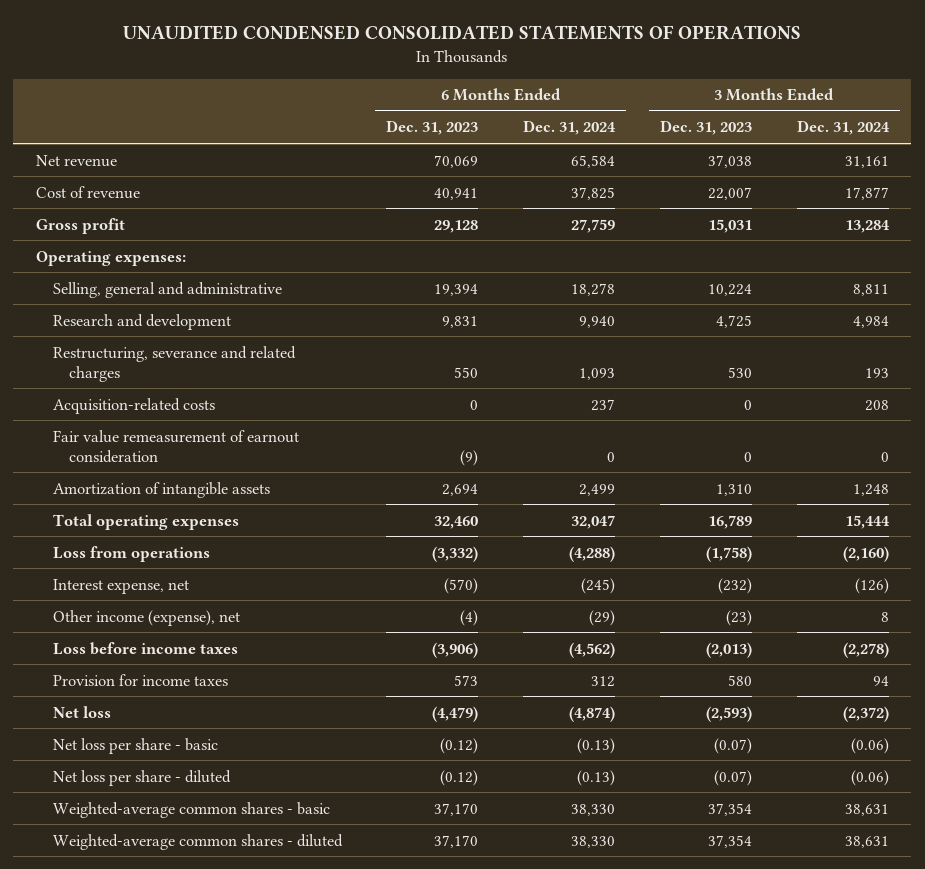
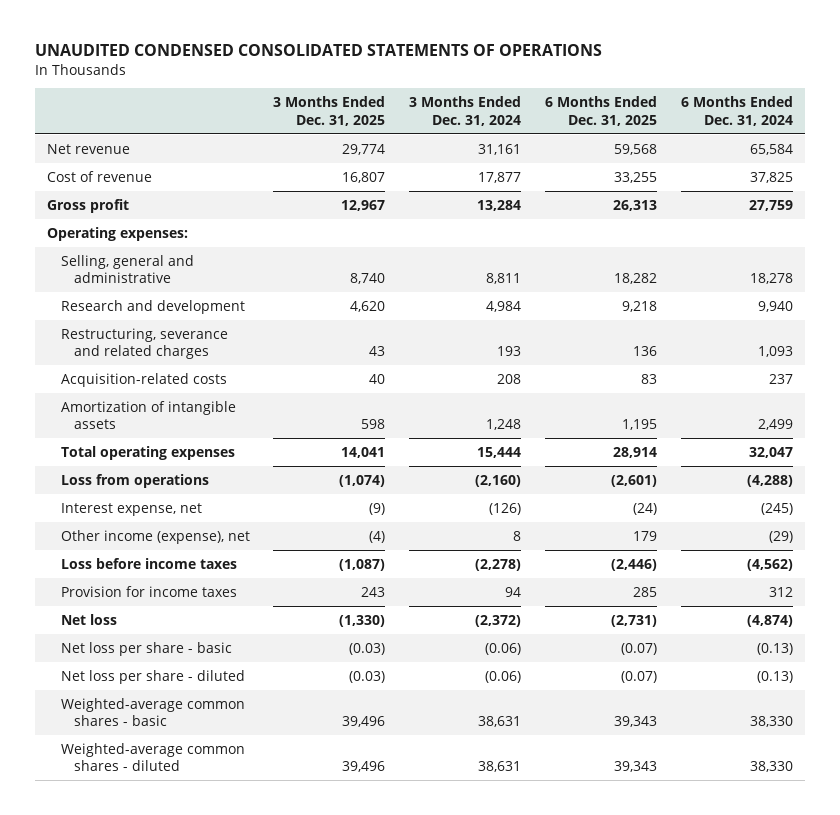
[386,120,479,136] Dec. 31, 2023 -> none
[659,120,752,136] Dec. 31, 2023 -> none
none -> [273,96,386,126] 3 Months Ended Dec. 31, 2025
none -> [545,96,658,126] 6 Months Ended Dec. 31, 2025
[52,429,299,463] Fair value remeasurement of earnout consideration -> none

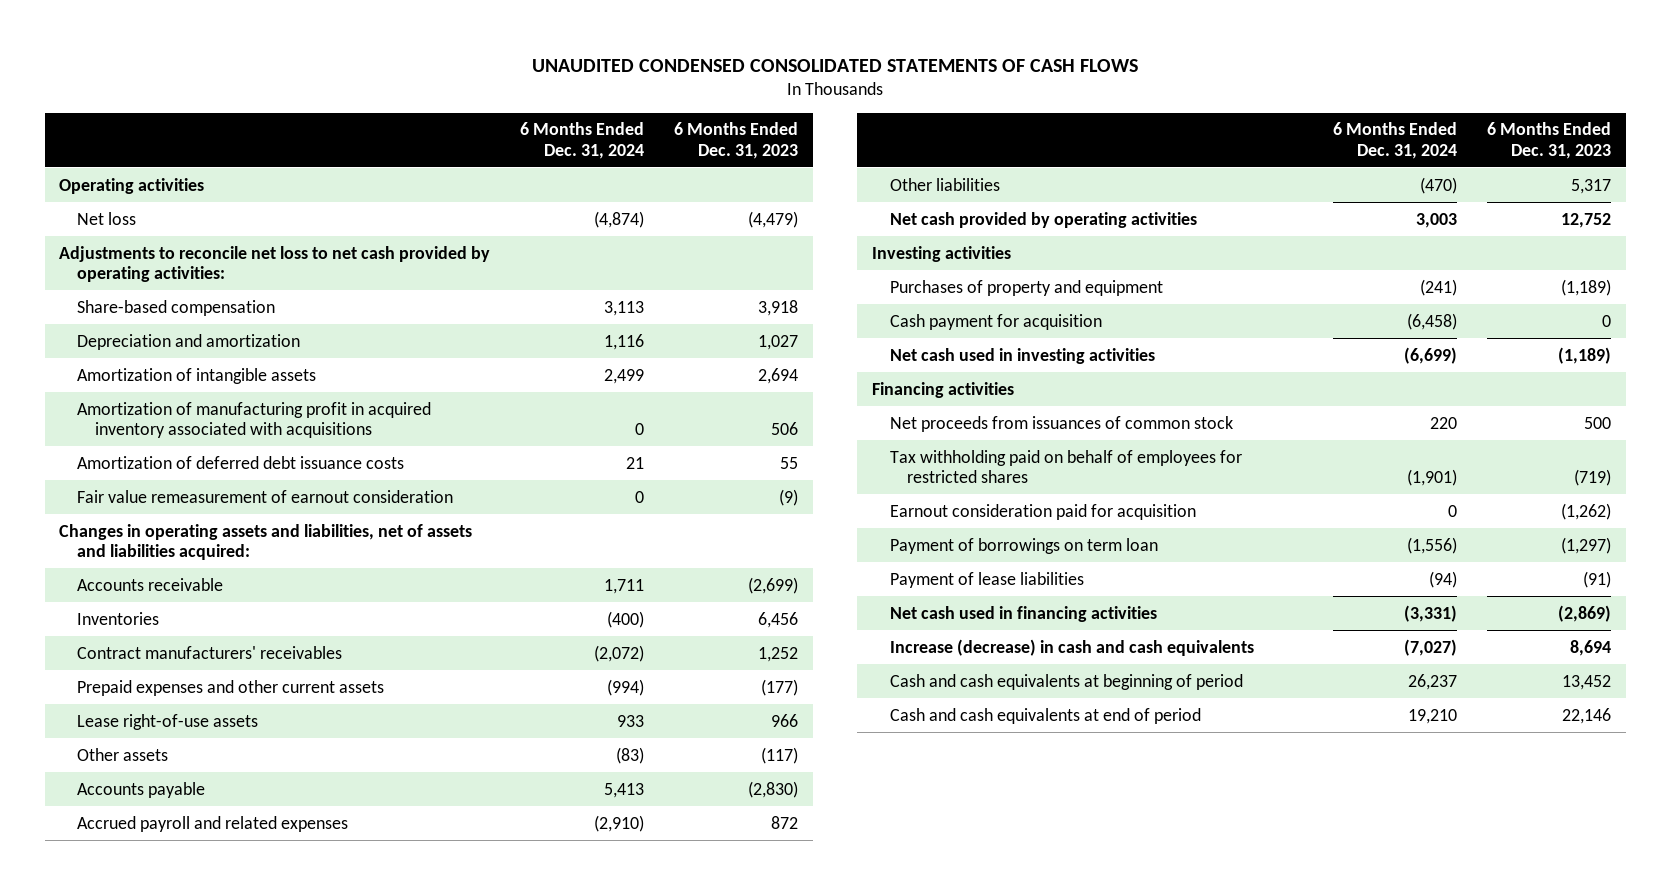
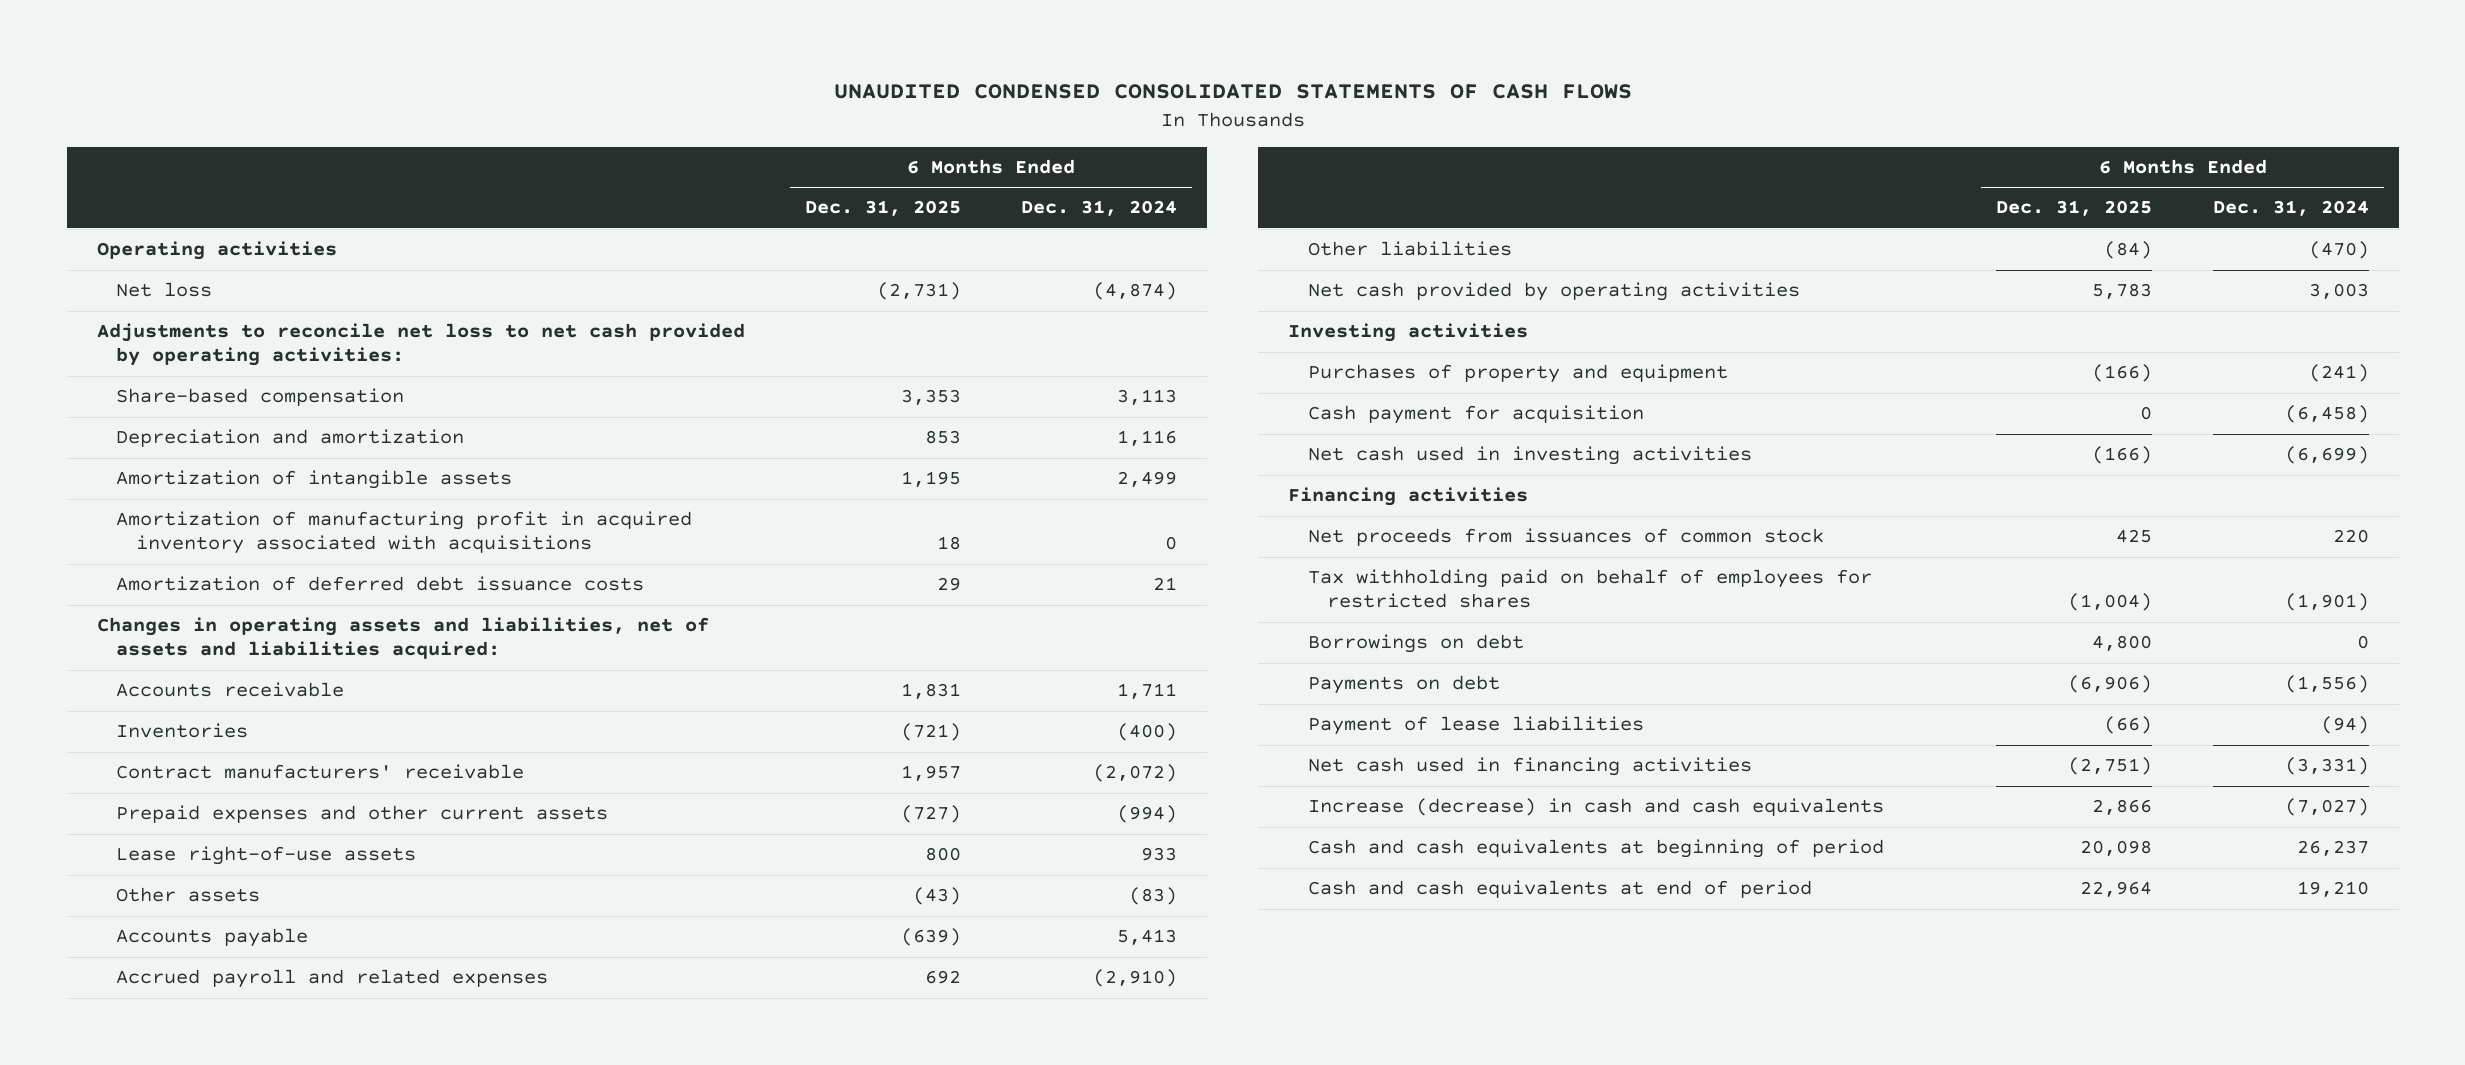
[674,122,799,159] 6 Months Ended Dec. 31, 2023 -> none
none -> [804,200,961,217] Dec. 31, 2025
[77,489,454,503] Fair value remeasurement of earnout consideration -> none
[77,645,343,659] Contract manufacturers' receivables -> [116,764,525,780] Contract manufacturers' receivable
[889,503,1196,520] Earnout consideration paid for acquisition -> none
none -> [1307,634,1524,654] Borrowings on debt
[889,537,1158,554] Payment of borrowings on term loan -> [1307,675,1500,695] Payments on debt

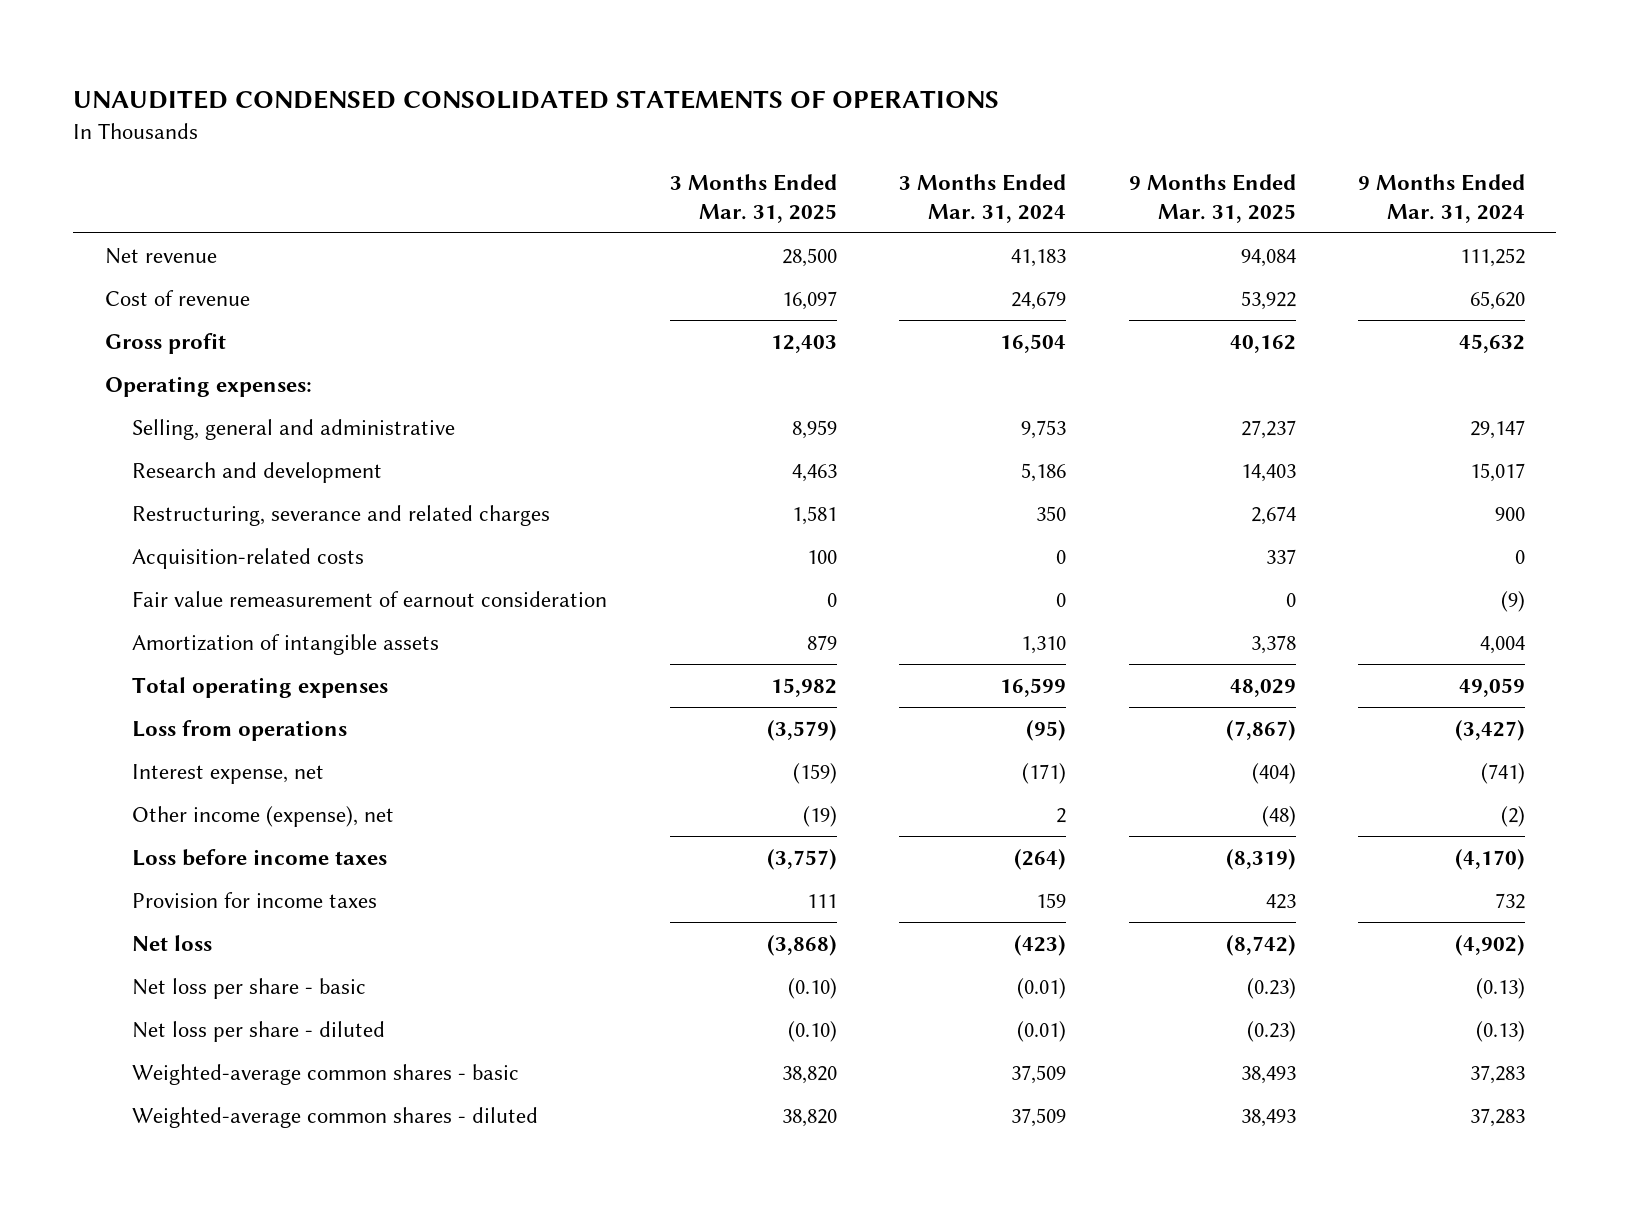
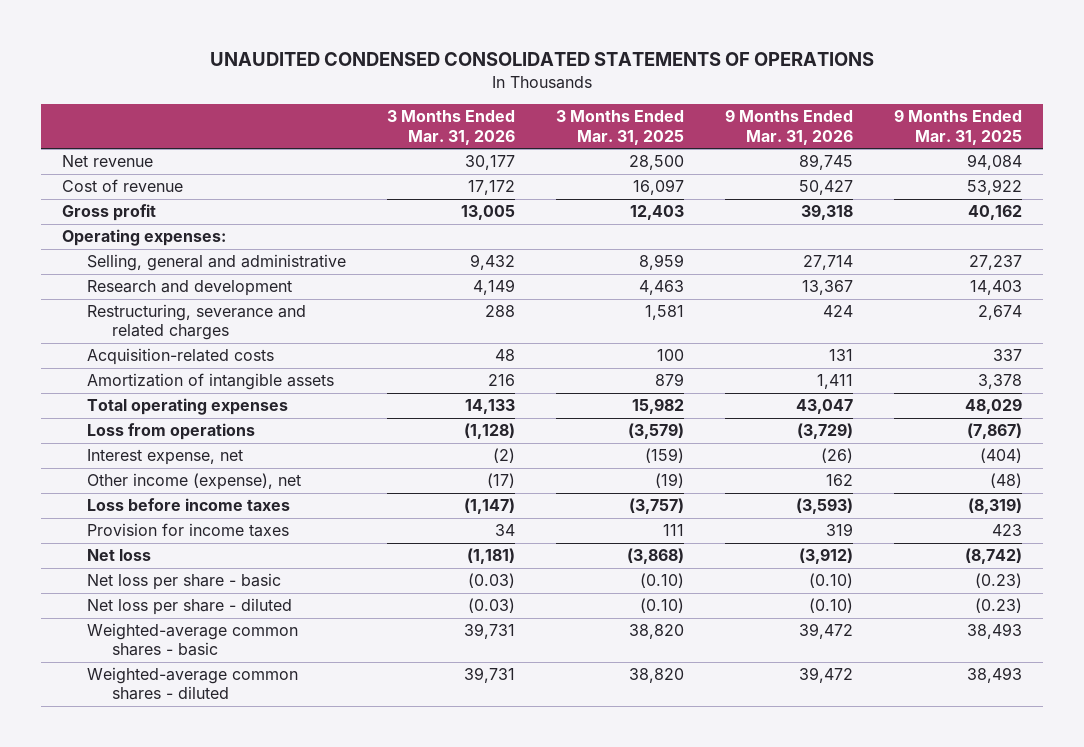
[899,173,1067,223] 3 Months Ended Mar. 31, 2024 -> none
[1358,173,1526,223] 9 Months Ended Mar. 31, 2024 -> none
none -> [386,110,515,145] 3 Months Ended Mar. 31, 2026
none -> [725,109,854,145] 9 Months Ended Mar. 31, 2026
[132,590,608,607] Fair value remeasurement of earnout consideration -> none

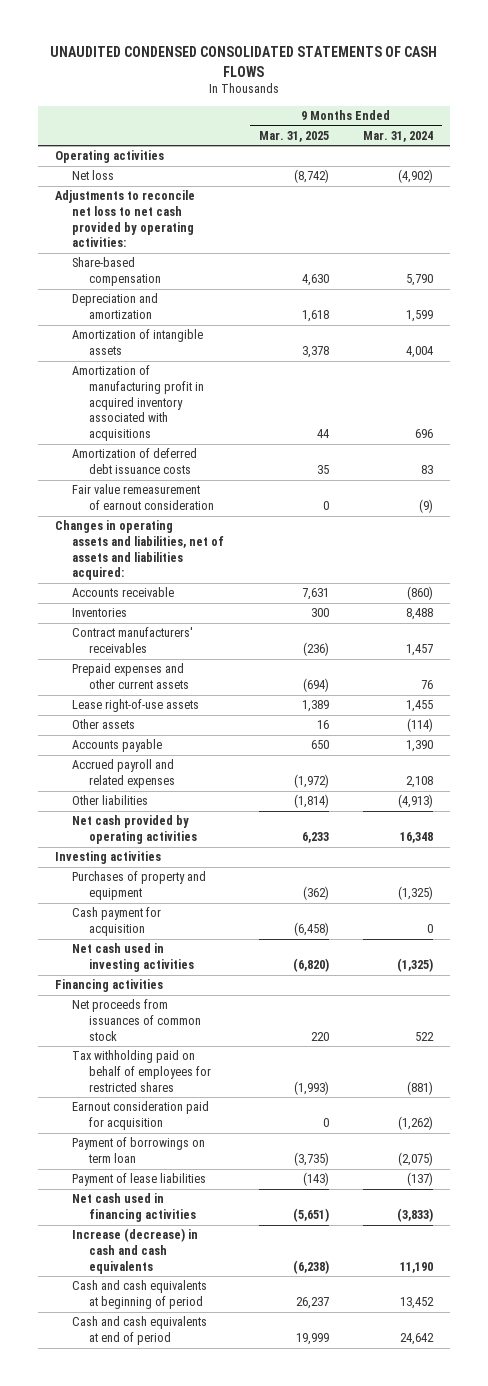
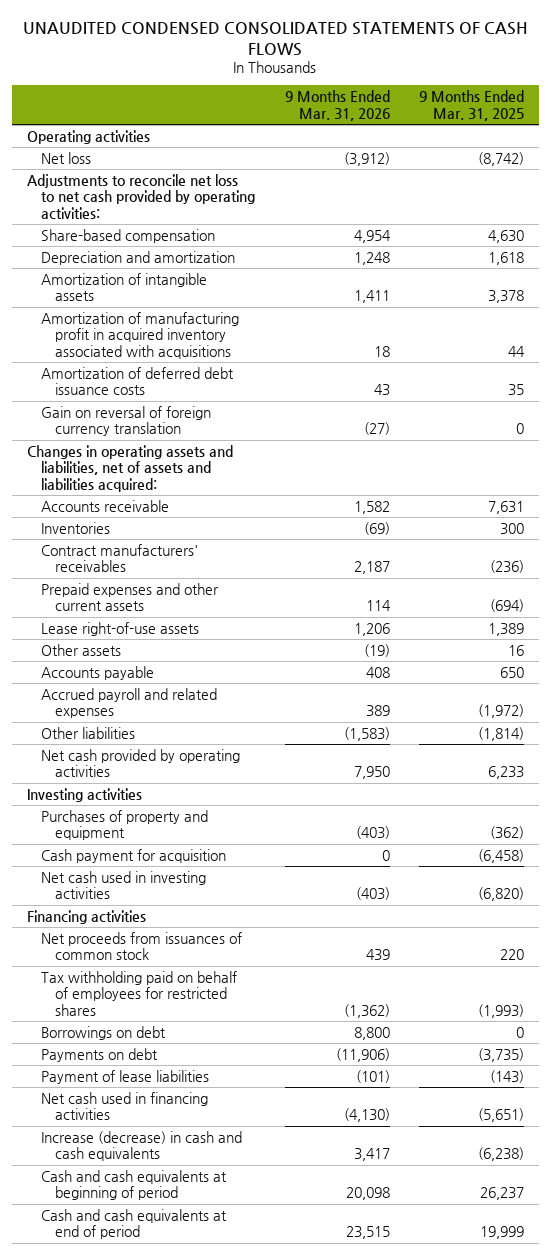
[362,130,433,142] Mar. 31, 2024 -> none
none -> [284,90,390,121] 9 Months Ended Mar. 31, 2026
[72,484,214,511] Fair value remeasurement of earnout consideration -> none
none -> [40,405,211,437] Gain on reversal of foreign currency translation
[72,1101,210,1131] Earnout consideration paid for acquisition -> none
none -> [40,1025,166,1040] Borrowings on debt
[72,1137,206,1164] Payment of borrowings on term loan -> [40,1047,158,1062] Payments on debt

